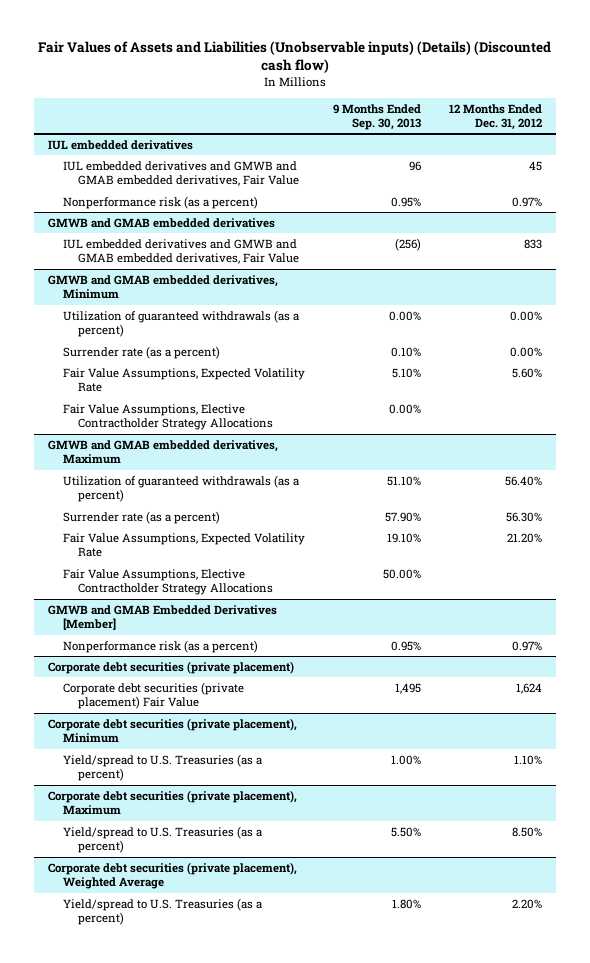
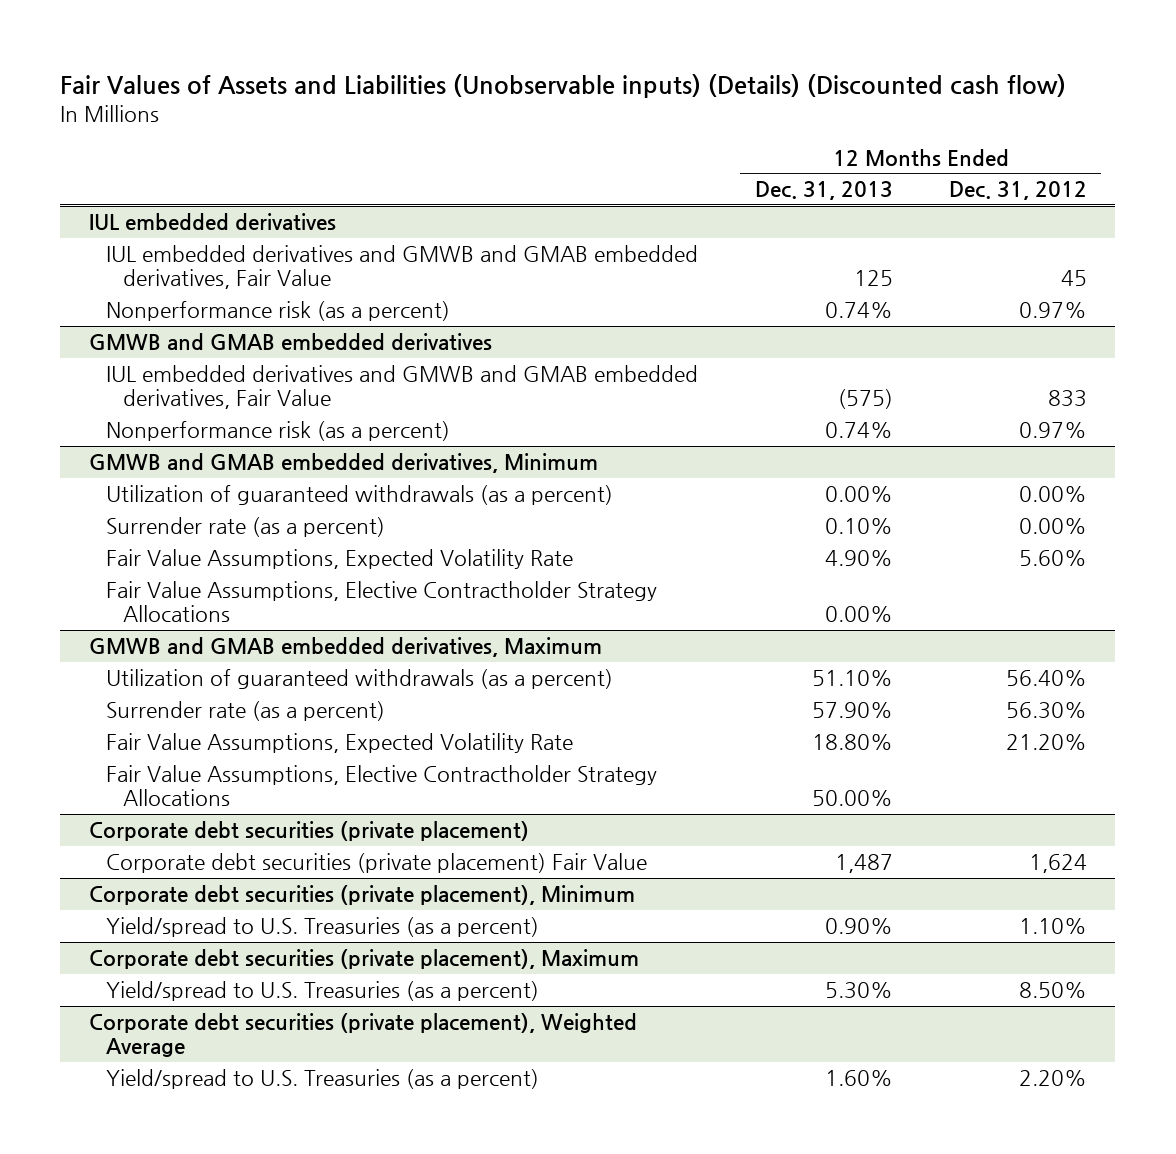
[333,103,422,130] 9 Months Ended Sep. 30, 2013 -> none
none -> [754,181,893,201] Dec. 31, 2013
none -> [105,421,450,442] Nonperformance risk (as a percent)
[47,604,277,631] GMWB and GMAB Embedded Derivatives [Member] -> none
[63,639,259,653] Nonperformance risk (as a percent) -> none

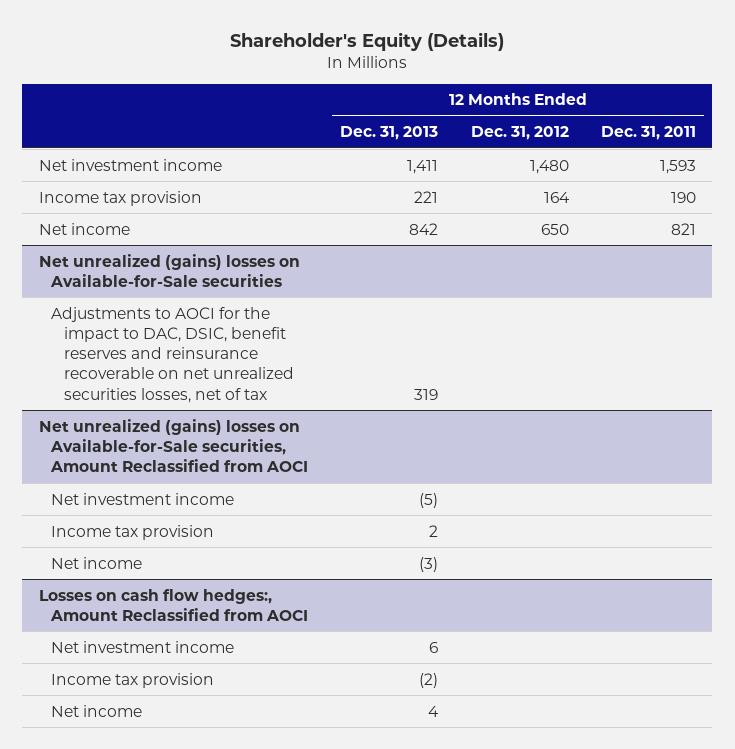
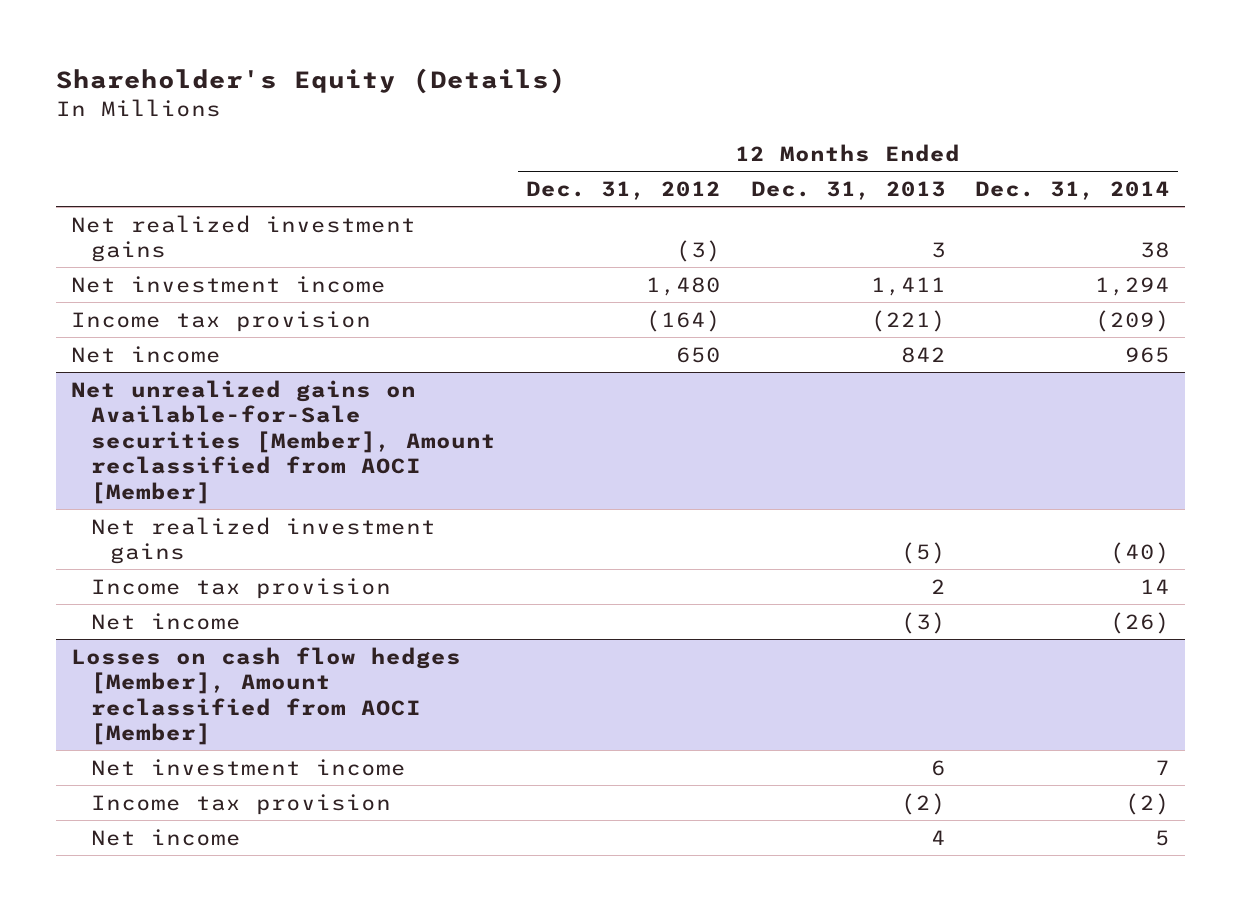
[601,126,697,141] Dec. 31, 2011 -> none
none -> [975,180,1171,200] Dec. 31, 2014
none -> [71,214,417,263] Net realized investment gains
[414,190,439,203] 221 -> [870,309,946,332] (221)
[543,191,570,203] 164 -> [645,309,721,332] (164)
[38,253,300,287] Net unrealized (gains) losses on Available-for-Sale securities -> none
[51,306,294,403] Adjustments to AOCI for the impact to DAC, DSIC, benefit reserves and reinsurance recoverable on net unrealized securities losses, net of tax -> none
[51,492,235,505] Net investment income -> none
[38,418,309,473] Net unrealized (gains) losses on Available-for-Sale securities, Amount Reclassified from AOCI -> [71,379,496,504] Net unrealized gains on Available-for-Sale securities [Member], Amount reclassified from AOCI [Member]
none -> [90,516,436,565] Net realized investment gains
[38,588,309,621] Losses on cash flow hedges:, Amount Reclassified from AOCI -> [71,646,462,746] Losses on cash flow hedges [Member], Amount reclassified from AOCI [Member]

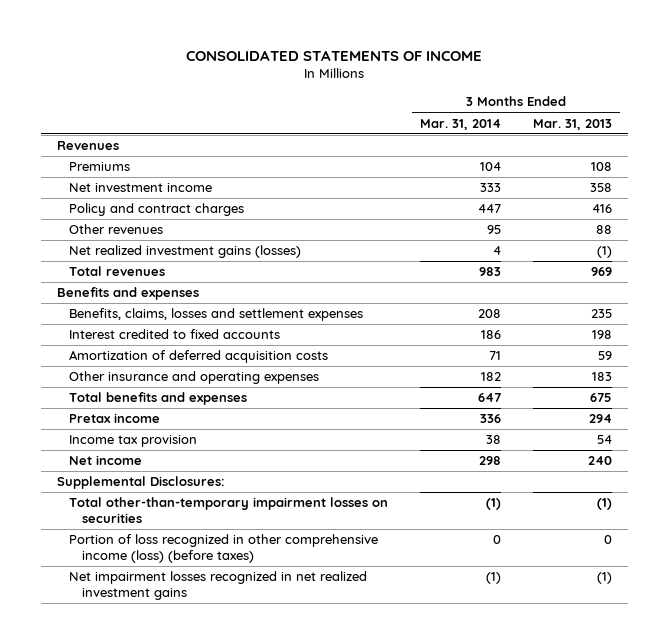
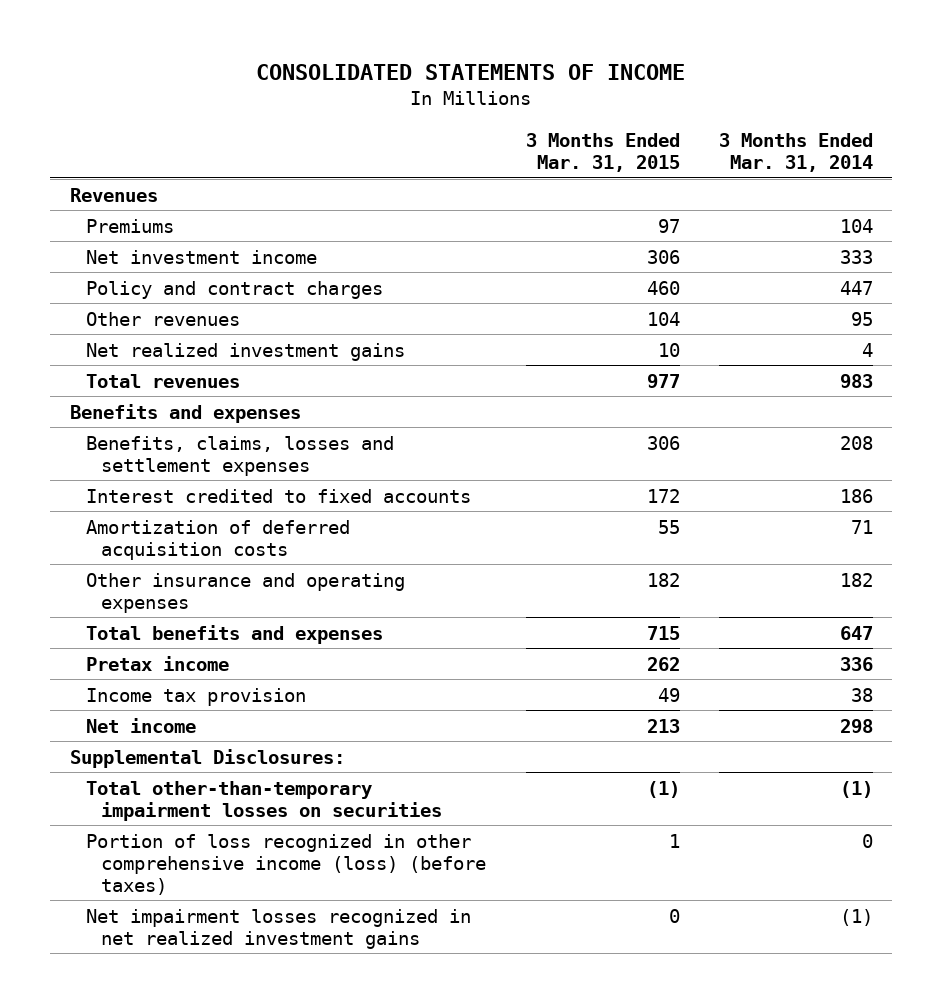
[532,118,612,130] Mar. 31, 2013 -> none
none -> [525,132,680,172] 3 Months Ended Mar. 31, 2015
[69,245,302,259] Net realized investment gains (losses) -> [85,342,405,361] Net realized investment gains

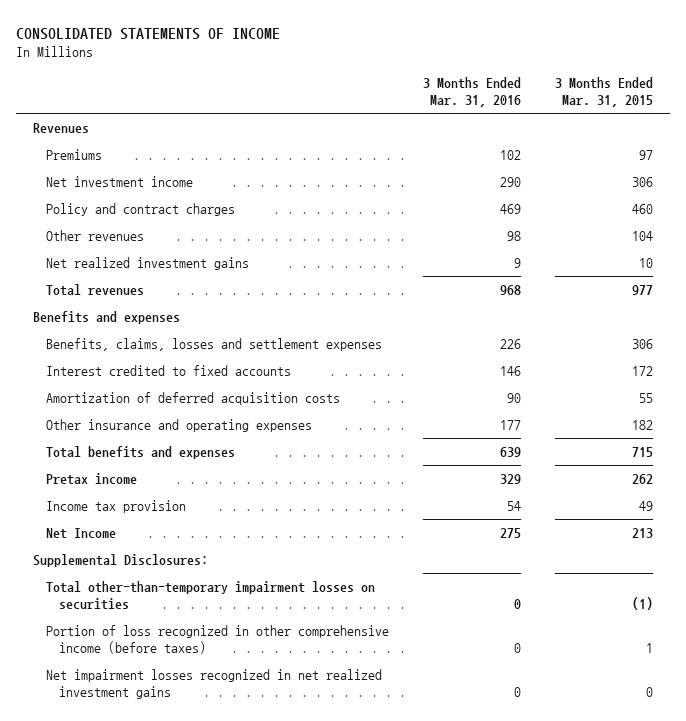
[718,132,873,172] 3 Months Ended Mar. 31, 2014 -> none
none -> [423,77,522,108] 3 Months Ended Mar. 31, 2016
[85,717,196,733] Net income -> [46,527,117,539] Net Income
[85,833,487,895] Portion of loss recognized in other comprehensive income (loss) (before taxes) -> [46,624,390,654] Portion of loss recognized in other comprehensive income (before taxes)

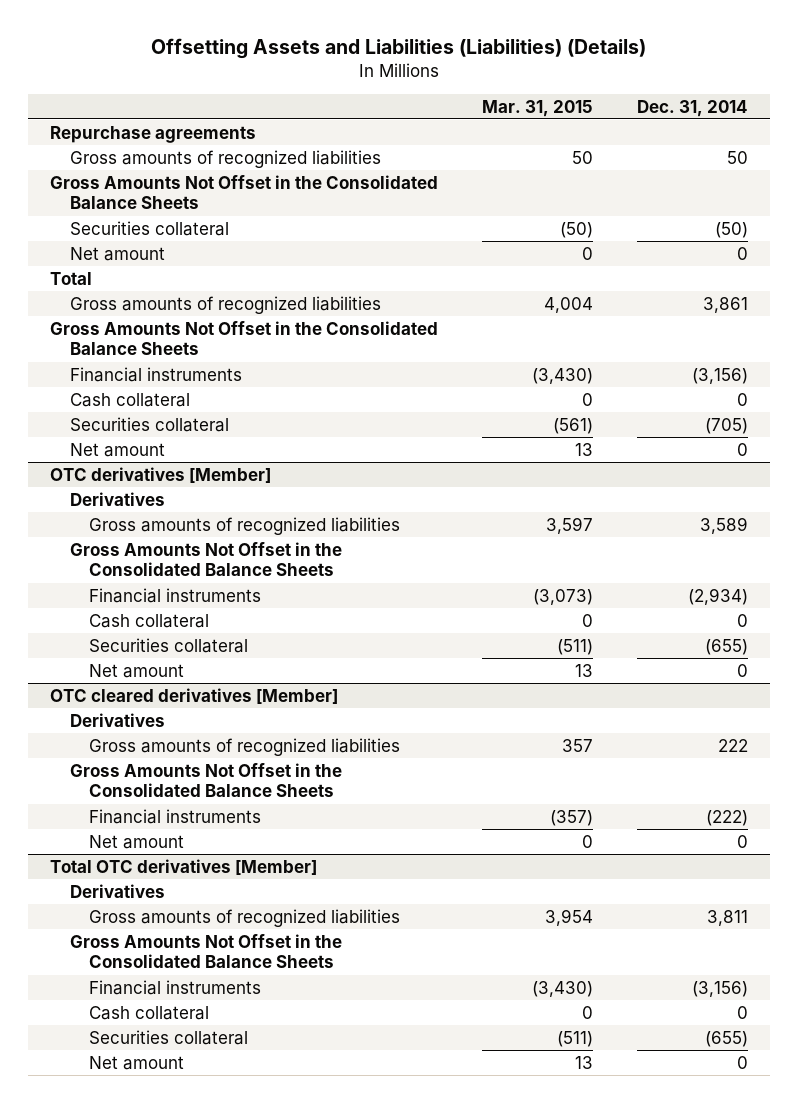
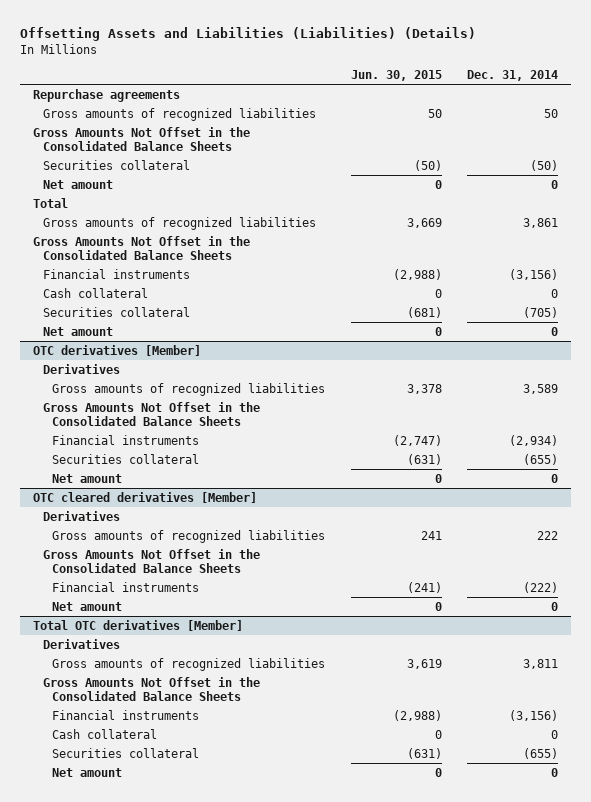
[482,99,594,117] Mar. 31, 2015 -> none
none -> [350,69,442,81] Jun. 30, 2015
[89,613,210,628] Cash collateral -> none

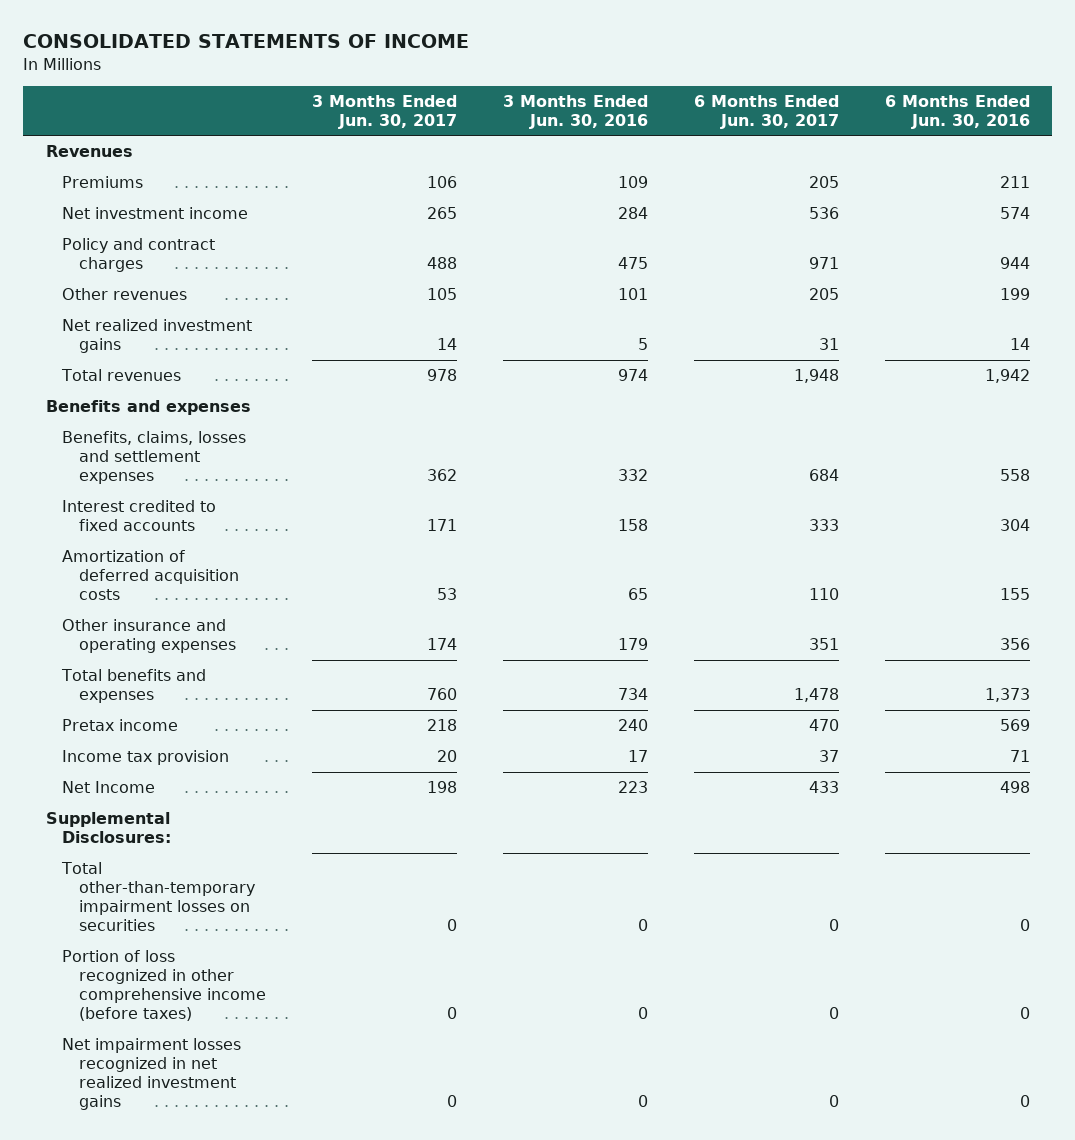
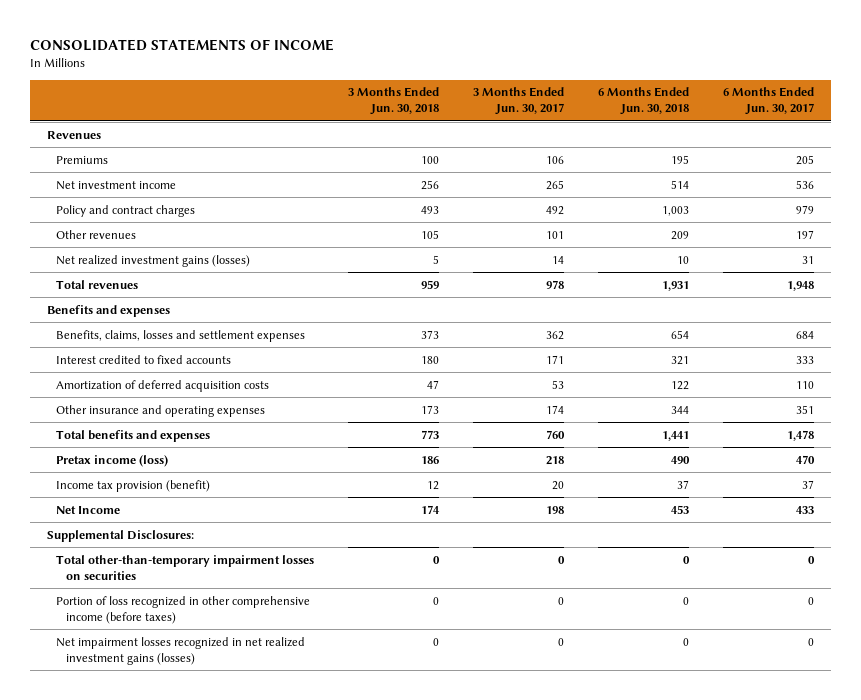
[502,94,648,129] 3 Months Ended Jun. 30, 2016 -> none
[884,94,1030,129] 6 Months Ended Jun. 30, 2016 -> none
none -> [348,87,440,116] 3 Months Ended Jun. 30, 2018
none -> [597,87,689,116] 6 Months Ended Jun. 30, 2018
[426,257,457,270] 488 -> [546,205,565,215] 492
[808,257,839,270] 971 -> [795,204,814,214] 979
[426,288,457,301] 105 -> [546,230,565,239] 101
[808,288,839,301] 205 -> [795,229,814,239] 197
[62,319,253,354] Net realized investment gains -> [56,254,251,267] Net realized investment gains (losses)
[62,719,179,732] Pretax income -> [56,454,169,467] Pretax income (loss)
[62,750,230,766] Income tax provision -> [56,479,211,492] Income tax provision (benefit)
[62,1038,242,1111] Net impairment losses recognized in net realized investment gains -> [56,636,306,665] Net impairment losses recognized in net realized investment gains (losses)

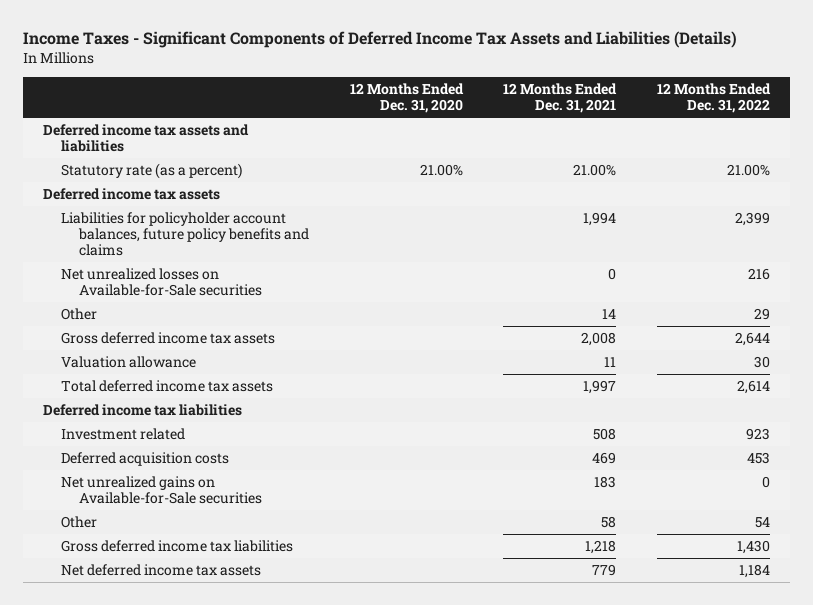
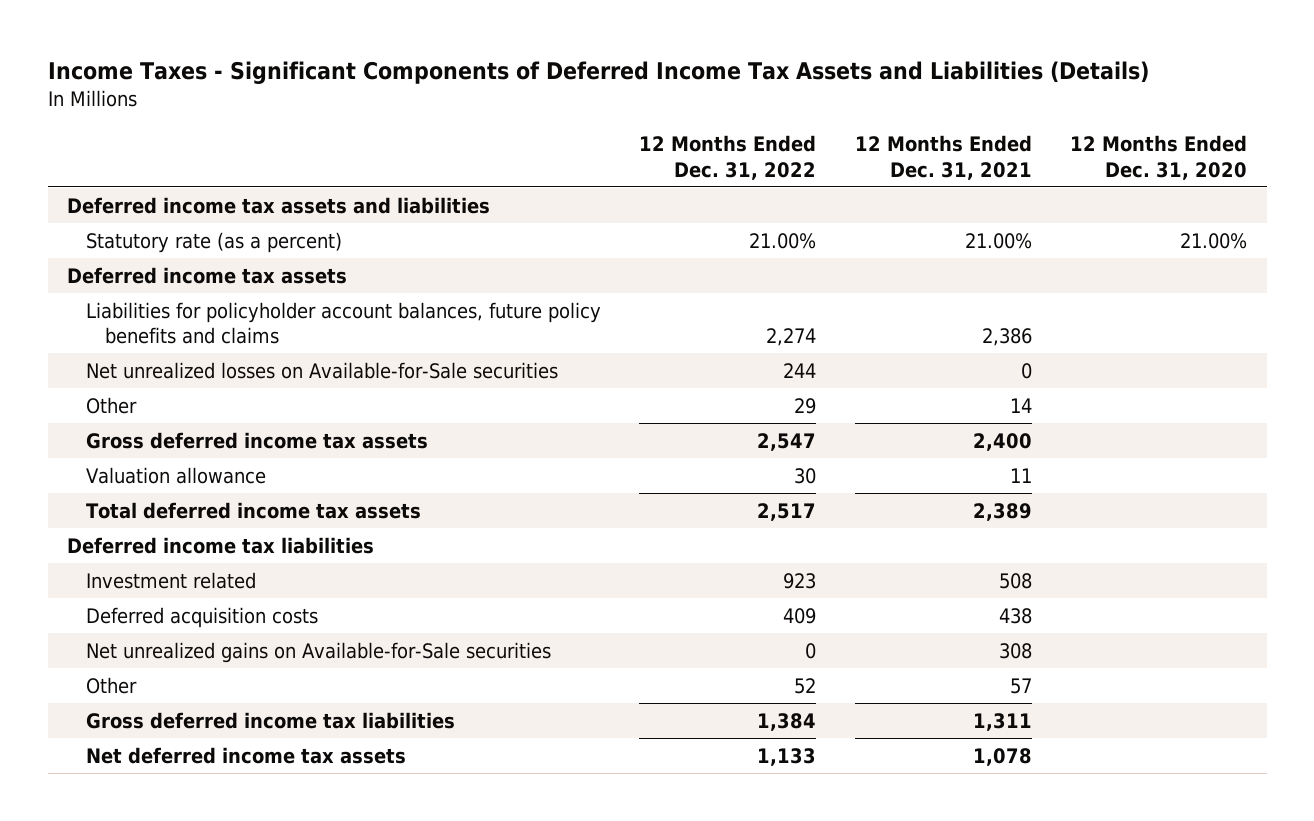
[583,212,617,227] 1,994 -> [981,328,1032,347] 2,386
[734,212,770,227] 2,399 -> [766,328,817,347] 2,274
[747,268,770,281] 216 -> [783,362,817,378] 244
[581,332,617,347] 2,008 -> [972,432,1032,451] 2,400
[734,332,770,347] 2,644 -> [757,432,817,451] 2,547
[583,380,617,395] 1,997 -> [972,502,1032,521] 2,389
[736,380,770,395] 2,614 -> [757,502,817,521] 2,517
[592,452,617,465] 469 -> [998,607,1032,624] 438
[746,452,770,465] 453 -> [783,607,817,624] 409
[594,476,617,489] 183 -> [998,642,1032,659] 308
[601,516,617,529] 58 -> [1009,677,1032,694] 57
[754,517,770,529] 54 -> [794,677,817,694] 52
[585,540,617,555] 1,218 -> [972,712,1032,731] 1,311
[736,540,770,555] 1,430 -> [757,712,817,731] 1,384
[592,564,617,577] 779 -> [972,747,1032,766] 1,078
[738,564,770,579] 1,184 -> [757,747,817,766] 1,133

